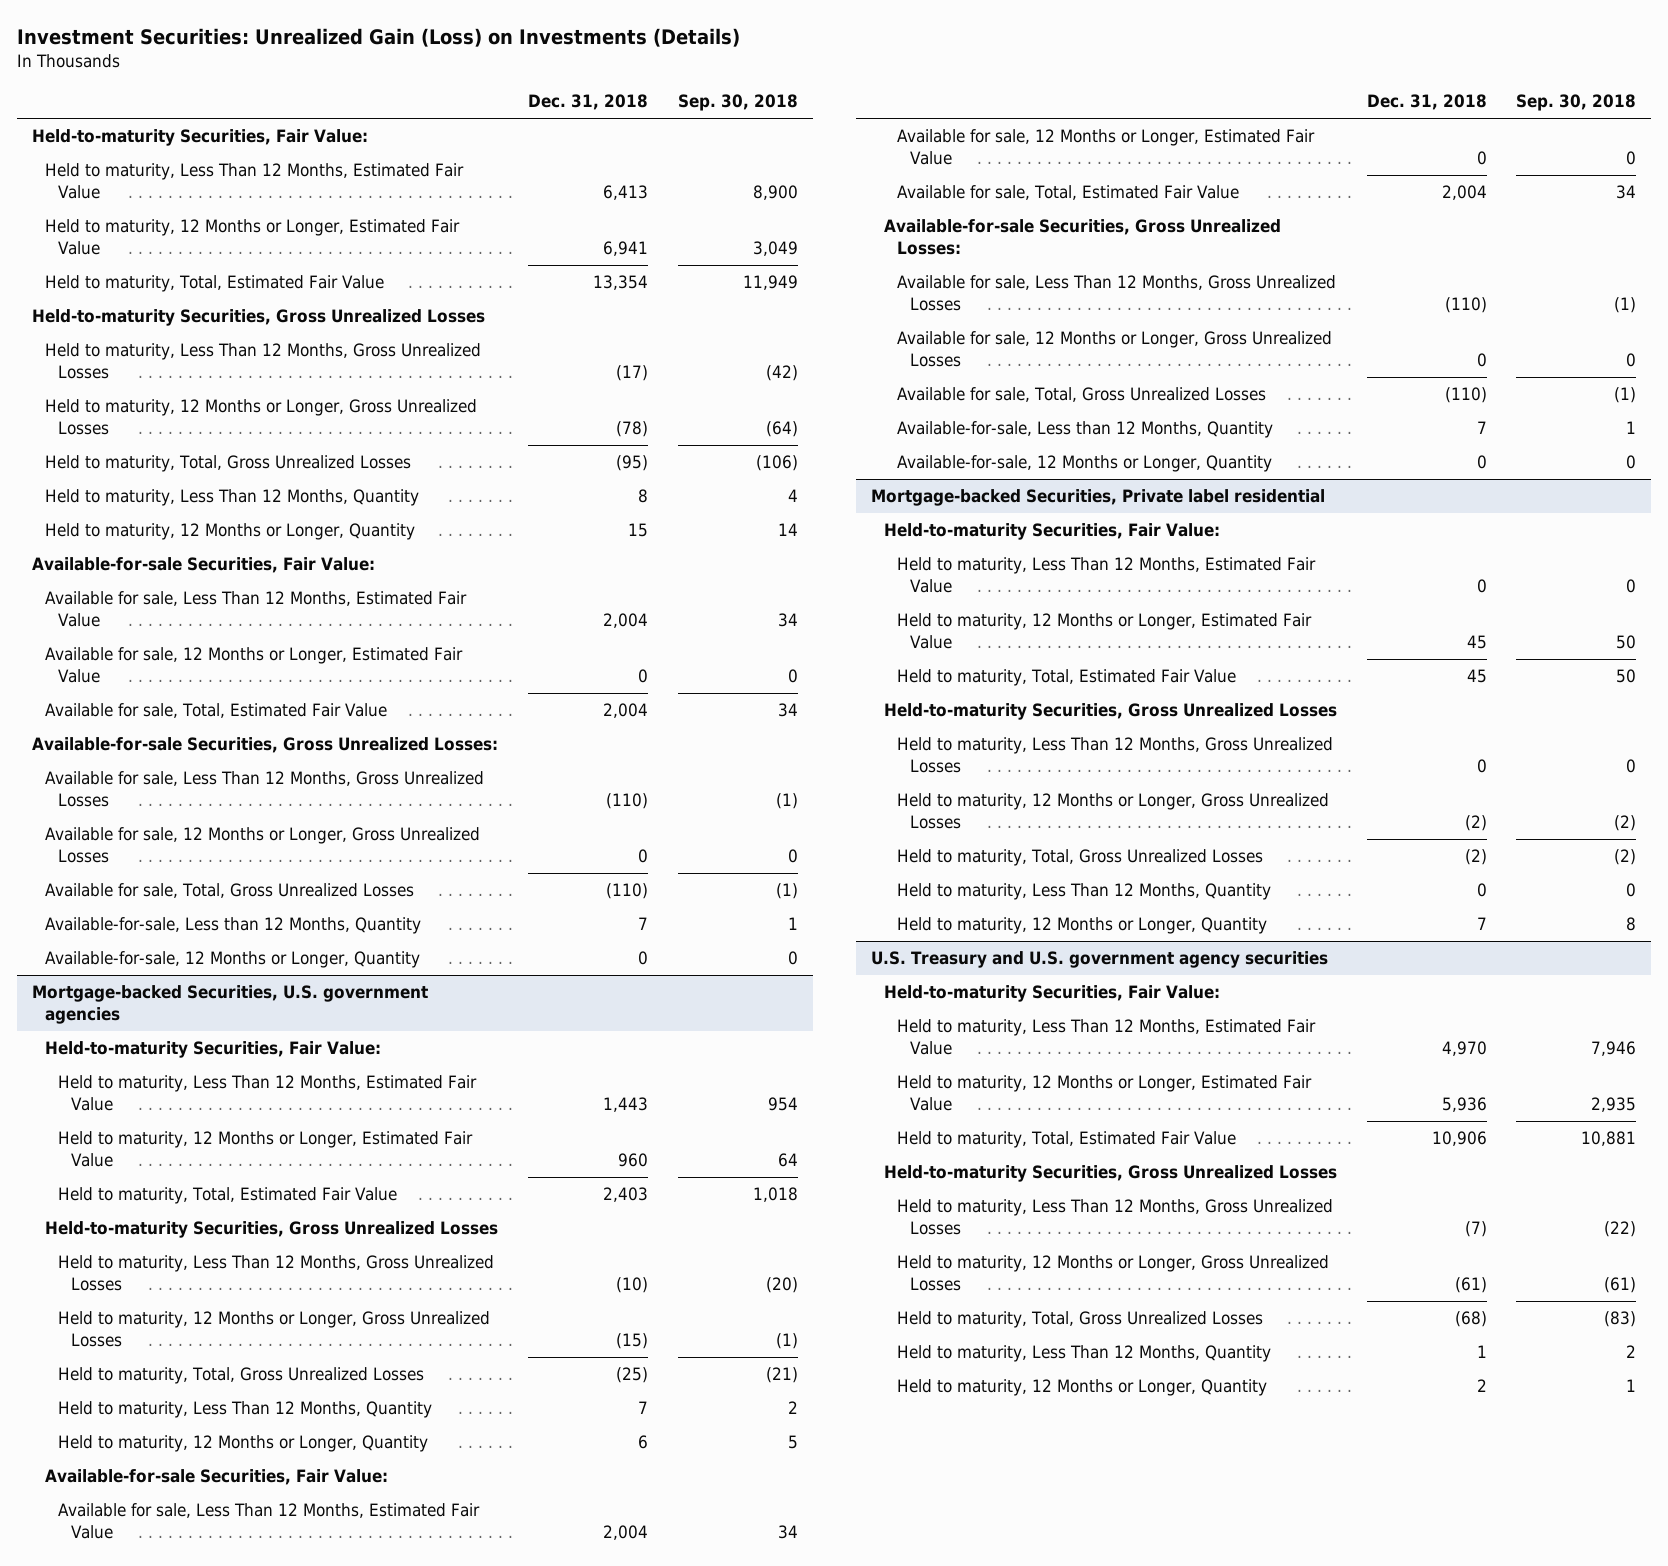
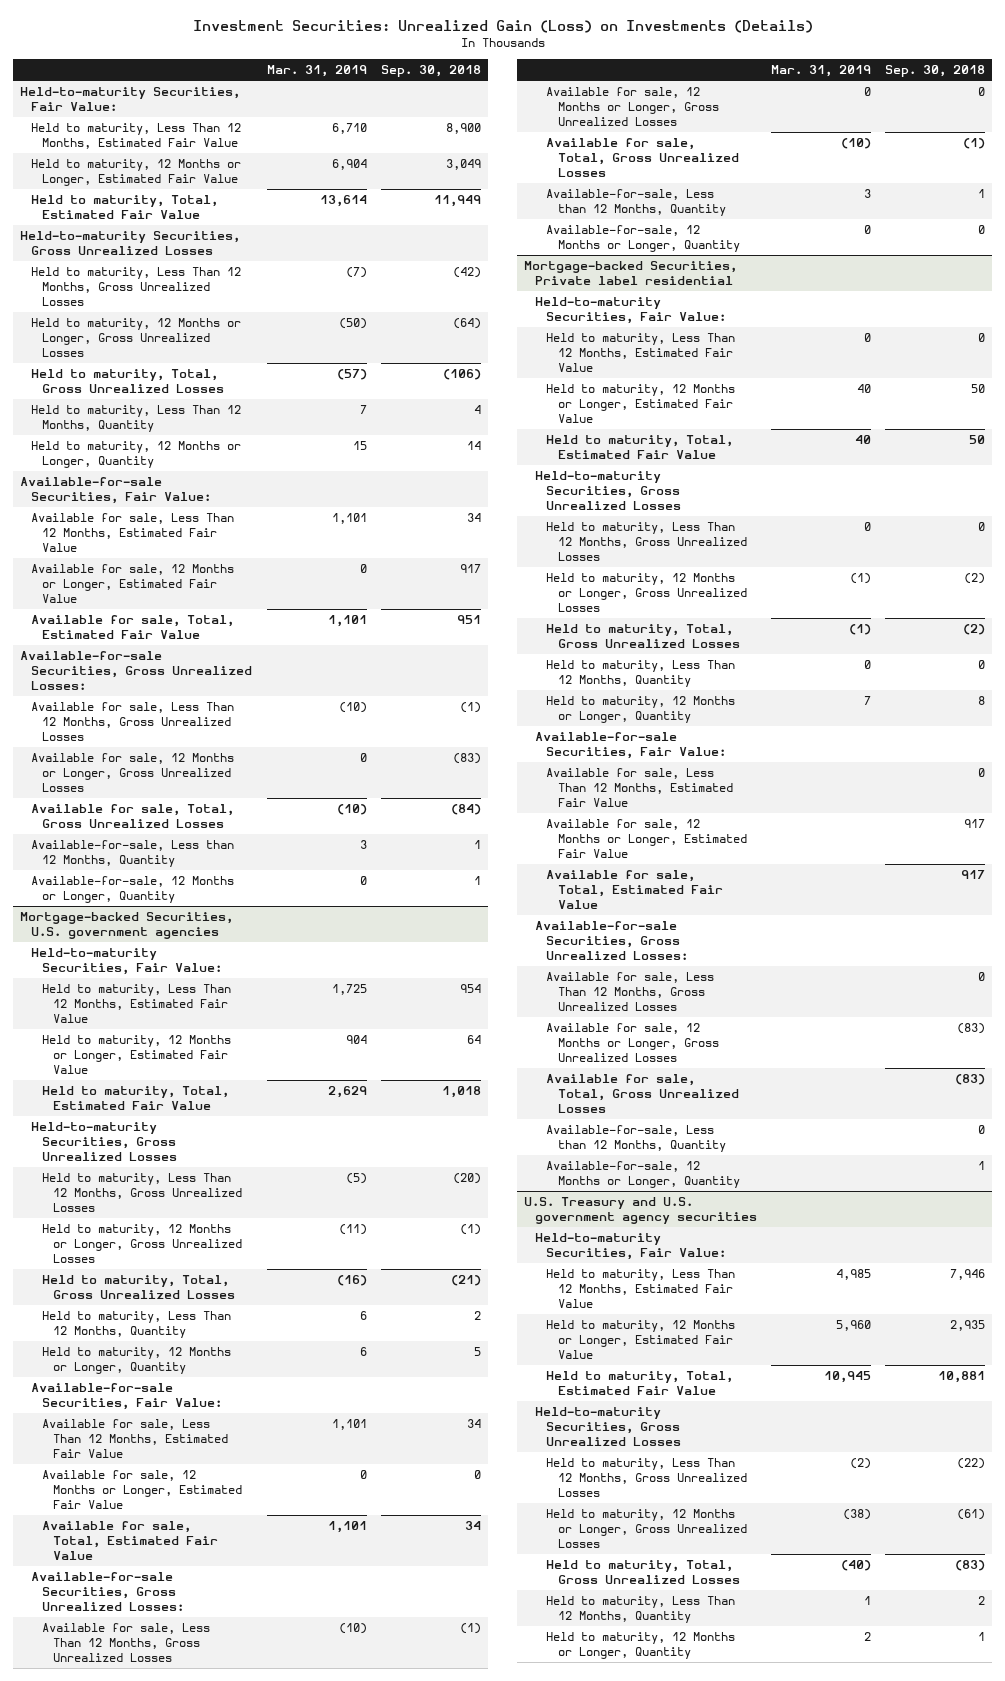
[527,94,648,111] Dec. 31, 2018 -> none
none -> [267,65,368,78] Mar. 31, 2019
[787,668,798,683] 0 -> [459,564,481,574] 917
[777,703,798,718] 34 -> [456,615,481,625] 951
[787,848,798,863] 0 -> [452,753,481,765] (83)
[775,883,798,900] (1) -> [450,804,481,816] (84)
[787,951,798,966] 0 -> [473,876,481,886] 1
none -> [535,732,727,759] Available-for-sale Securities, Fair Value:
none -> [546,768,733,807] Available for sale, Less Than 12 Months, Estimated Fair Value
none -> [546,819,747,858] Available for sale, 12 Months or Longer, Estimated Fair Value
none -> [546,870,723,909] Available for sale, Total, Estimated Fair Value
none -> [535,921,689,960] Available-for-sale Securities, Gross Unrealized Losses:
none -> [546,972,715,1011] Available for sale, Less Than 12 Months, Gross Unrealized Losses
none -> [546,1023,719,1062] Available for sale, 12 Months or Longer, Gross Unrealized Losses
none -> [546,1074,739,1113] Available for sale, Total, Gross Unrealized Losses
none -> [546,1125,726,1152] Available-for-sale, Less than 12 Months, Quantity
none -> [546,1161,740,1188] Available-for-sale, 12 Months or Longer, Quantity

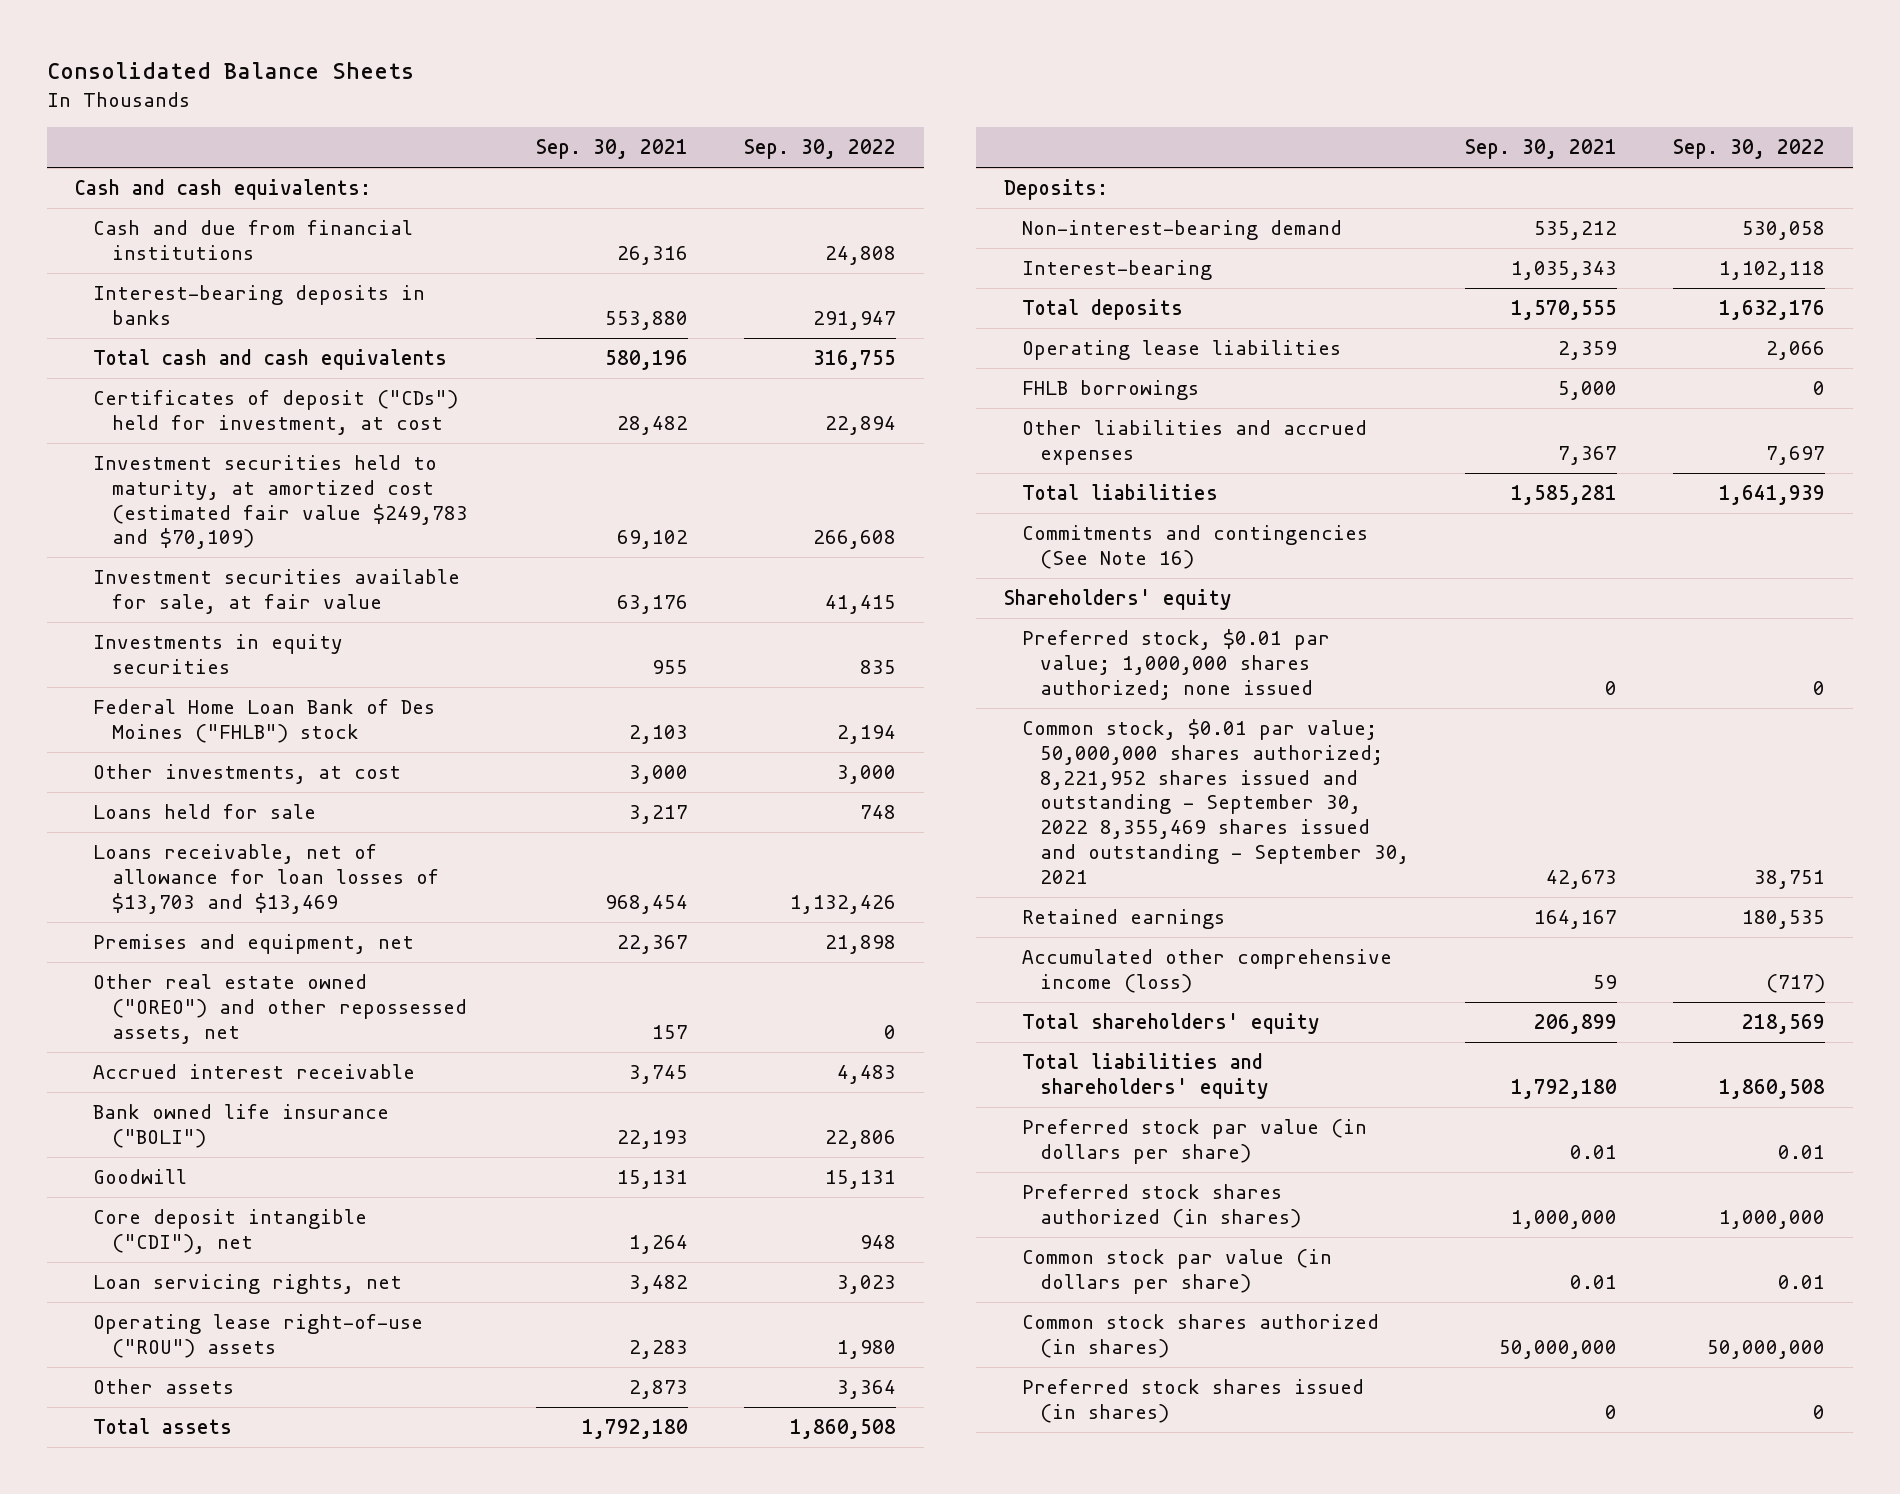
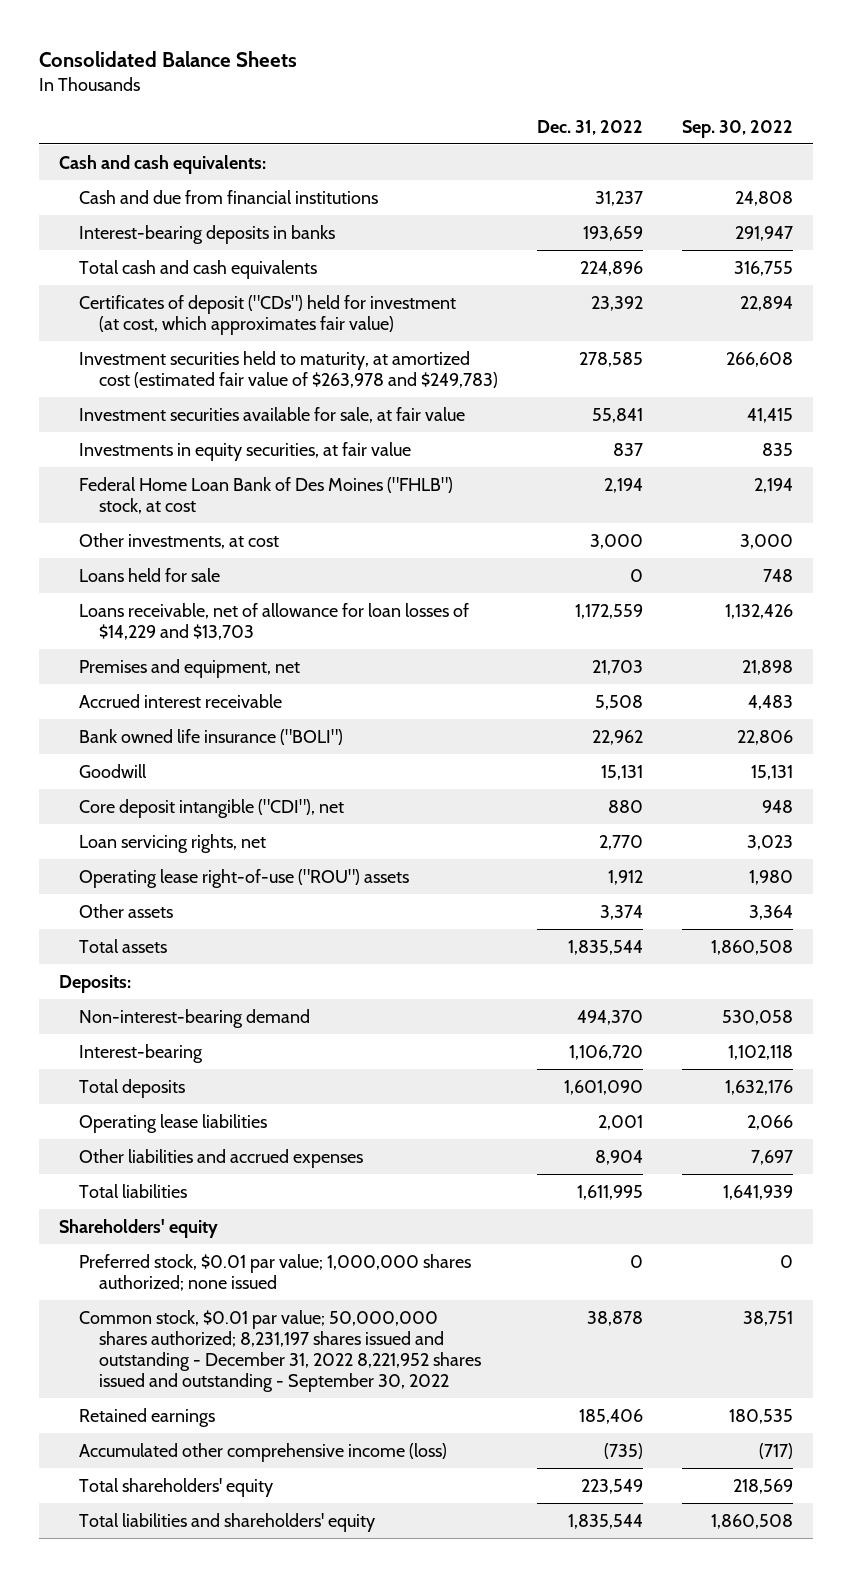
[536,139,689,160] Sep. 30, 2021 -> none
none -> [537,119,644,135] Dec. 31, 2022
[93,389,459,435] Certificates of deposit ("CDs") held for investment, at cost -> [78,294,456,335] Certificates of deposit ("CDs") held for investment (at cost, which approximates fair value)
[93,454,468,550] Investment securities held to maturity, at amortized cost (estimated fair value $249,783 and $70,109) -> [78,350,498,388] Investment securities held to maturity, at amortized cost (estimated fair value of $263,978 and $249,783)
[93,633,344,674] Investments in equity securities -> [78,441,411,461] Investments in equity securities, at fair value
[93,698,436,743] Federal Home Loan Bank of Des Moines ("FHLB") stock -> [78,476,453,514] Federal Home Loan Bank of Des Moines ("FHLB") stock, at cost
[93,843,439,914] Loans receivable, net of allowance for loan losses of $13,703 and $13,469 -> [78,602,469,640] Loans receivable, net of allowance for loan losses of $14,229 and $13,703
[93,973,467,1044] Other real estate owned ("OREO") and other repossessed assets, net -> none
[1021,379,1199,400] FHLB borrowings -> none
[1021,524,1368,569] Commitments and contingencies (See Note 16) -> none
[1021,718,1409,885] Common stock, $0.01 par value; 50,000,000 shares authorized; 8,221,952 shares issued and outstanding - September 30, 2022 8,355,469 shares issued and outstanding - September 30, 2021 -> [78,1309,481,1392] Common stock, $0.01 par value; 50,000,000 shares authorized; 8,231,197 shares issued and outstanding - December 31, 2022 8,221,952 shares issued and outstanding - September 30, 2022
[1021,1118,1367,1164] Preferred stock par value (in dollars per share) -> none
[1021,1183,1301,1228] Preferred stock shares authorized (in shares) -> none
[1021,1248,1332,1294] Common stock par value (in dollars per share) -> none
[1021,1313,1379,1358] Common stock shares authorized (in shares) -> none
[1021,1378,1364,1423] Preferred stock shares issued (in shares) -> none

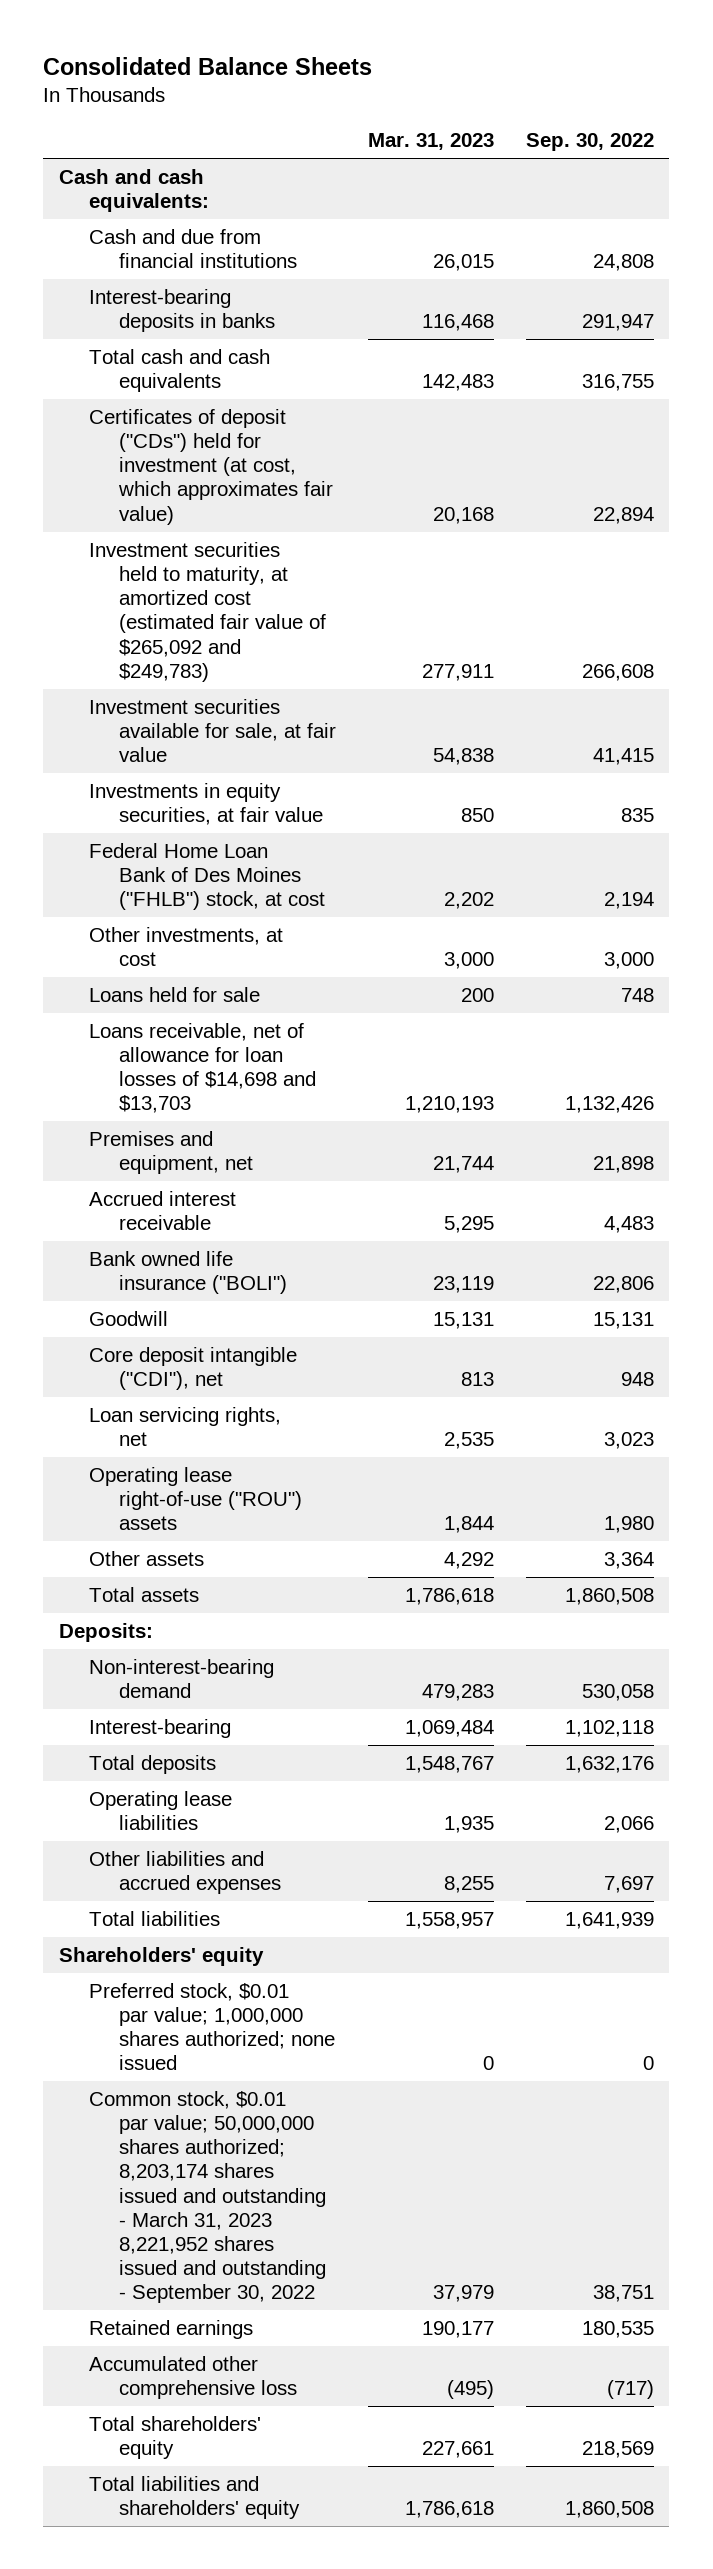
[537,119,644,135] Dec. 31, 2022 -> none
none -> [367,133,494,151] Mar. 31, 2023
[78,350,498,388] Investment securities held to maturity, at amortized cost (estimated fair value of $263,978 and $249,783) -> [89,541,327,682] Investment securities held to maturity, at amortized cost (estimated fair value of $265,092 and $249,783)
[78,602,469,640] Loans receivable, net of allowance for loan losses of $14,229 and $13,703 -> [89,1022,317,1114] Loans receivable, net of allowance for loan losses of $14,698 and $13,703
[78,1309,481,1392] Common stock, $0.01 par value; 50,000,000 shares authorized; 8,231,197 shares issued and outstanding - December 31, 2022 8,221,952 shares issued and outstanding - September 30, 2022 -> [89,2090,327,2304] Common stock, $0.01 par value; 50,000,000 shares authorized; 8,203,174 shares issued and outstanding - March 31, 2023 8,221,952 shares issued and outstanding - September 30, 2022
[78,1442,447,1462] Accumulated other comprehensive income (loss) -> [89,2355,298,2400] Accumulated other comprehensive loss

